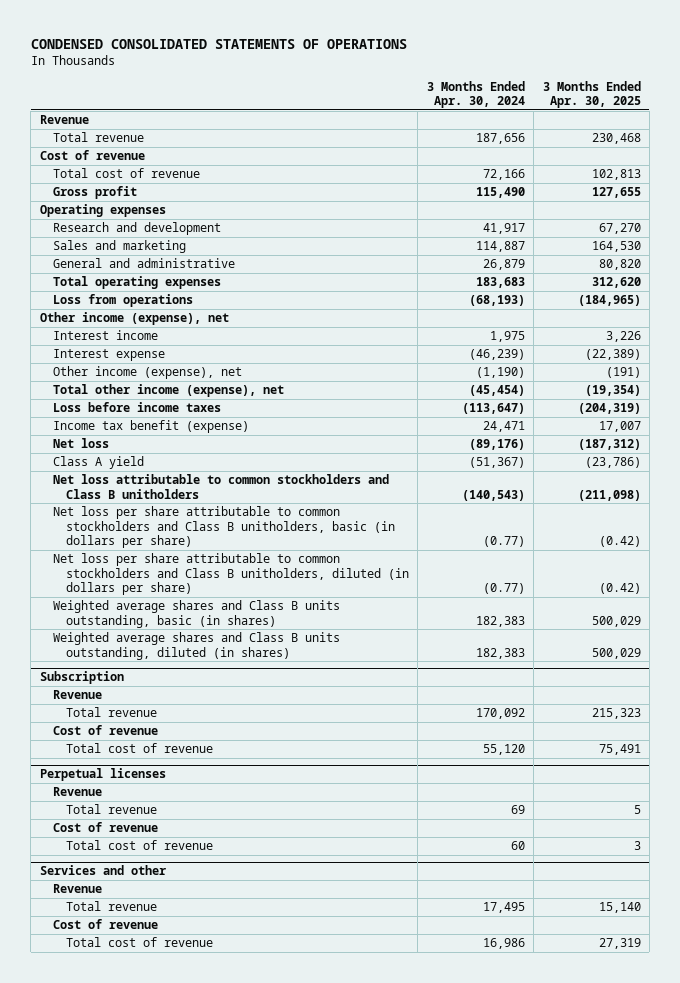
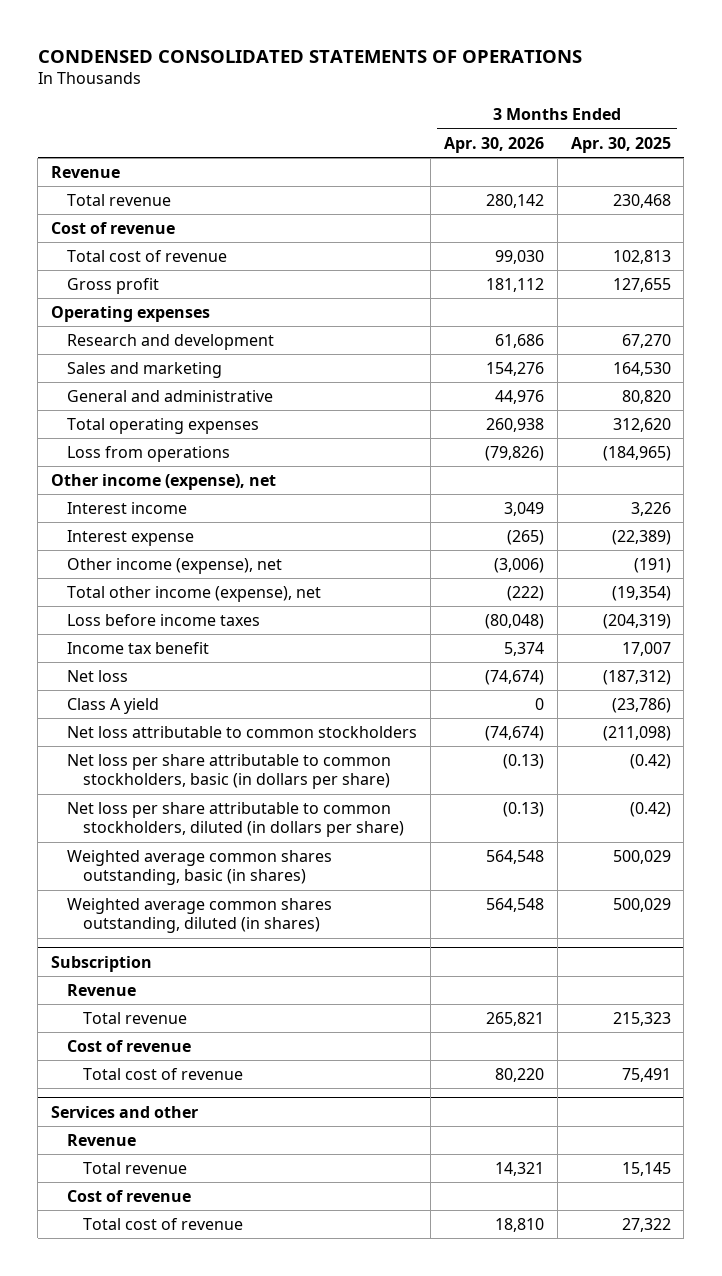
[426,80,525,108] 3 Months Ended Apr. 30, 2024 -> none
none -> [443,136,544,153] Apr. 30, 2026
[52,420,249,434] Income tax benefit (expense) -> [66,641,209,654] Income tax benefit
[52,474,389,499] Net loss attributable to common stockholders and Class B unitholders -> [66,725,417,738] Net loss attributable to common stockholders
[52,506,396,548] Net loss per share attributable to common stockholders and Class B unitholders, basic (in dollars per share) -> [66,753,391,790] Net loss per share attributable to common stockholders, basic (in dollars per share)
[52,553,410,595] Net loss per share attributable to common stockholders and Class B unitholders, diluted (in dollars per share) -> [66,801,404,838] Net loss per share attributable to common stockholders, diluted (in dollars per share)
[52,600,340,628] Weighted average shares and Class B units outstanding, basic (in shares) -> [66,849,332,886] Weighted average common shares outstanding, basic (in shares)
[52,632,340,660] Weighted average shares and Class B units outstanding, diluted (in shares) -> [66,897,332,934] Weighted average common shares outstanding, diluted (in shares)
[39,768,166,782] Perpetual licenses -> none
[52,787,102,797] Revenue -> none
[66,804,158,815] Total revenue -> none
[52,822,158,833] Cost of revenue -> none
[66,840,214,851] Total cost of revenue -> none
[598,902,641,914] 15,140 -> [621,1161,671,1176] 15,145
[598,938,641,950] 27,319 -> [621,1217,671,1232] 27,322

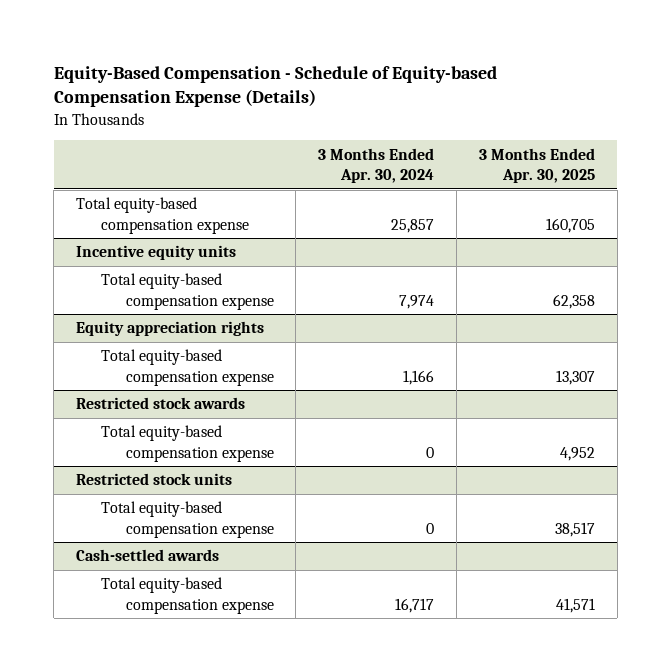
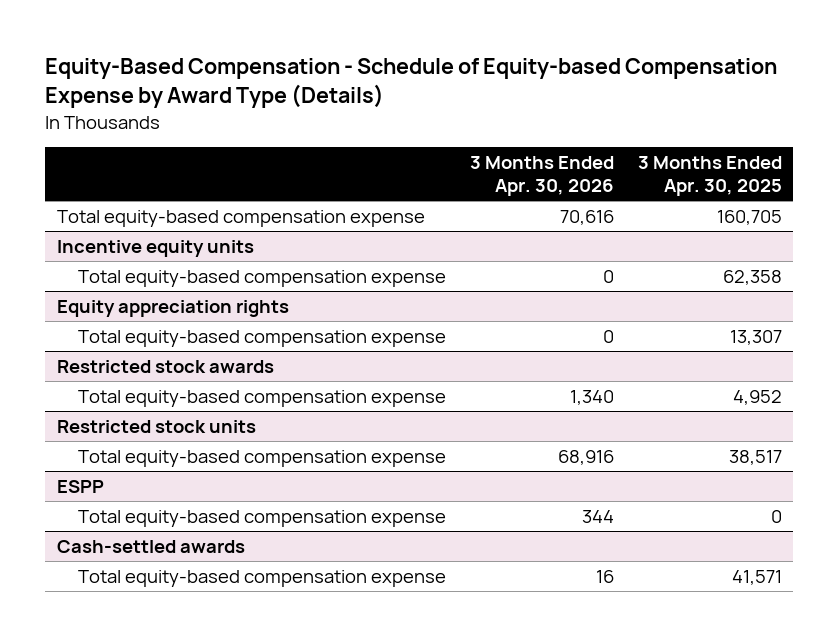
[53,65,497,108] Equity-Based Compensation - Schedule of Equity-based Compensation Expense (Details) -> [45,58,778,109] Equity-Based Compensation - Schedule of Equity-based Compensation Expense by Award Type (Details)
[318,147,435,184] 3 Months Ended Apr. 30, 2024 -> none
none -> [469,156,614,196] 3 Months Ended Apr. 30, 2026
none -> [57,479,105,493] ESPP
none -> [77,509,446,527] Total equity-based compensation expense

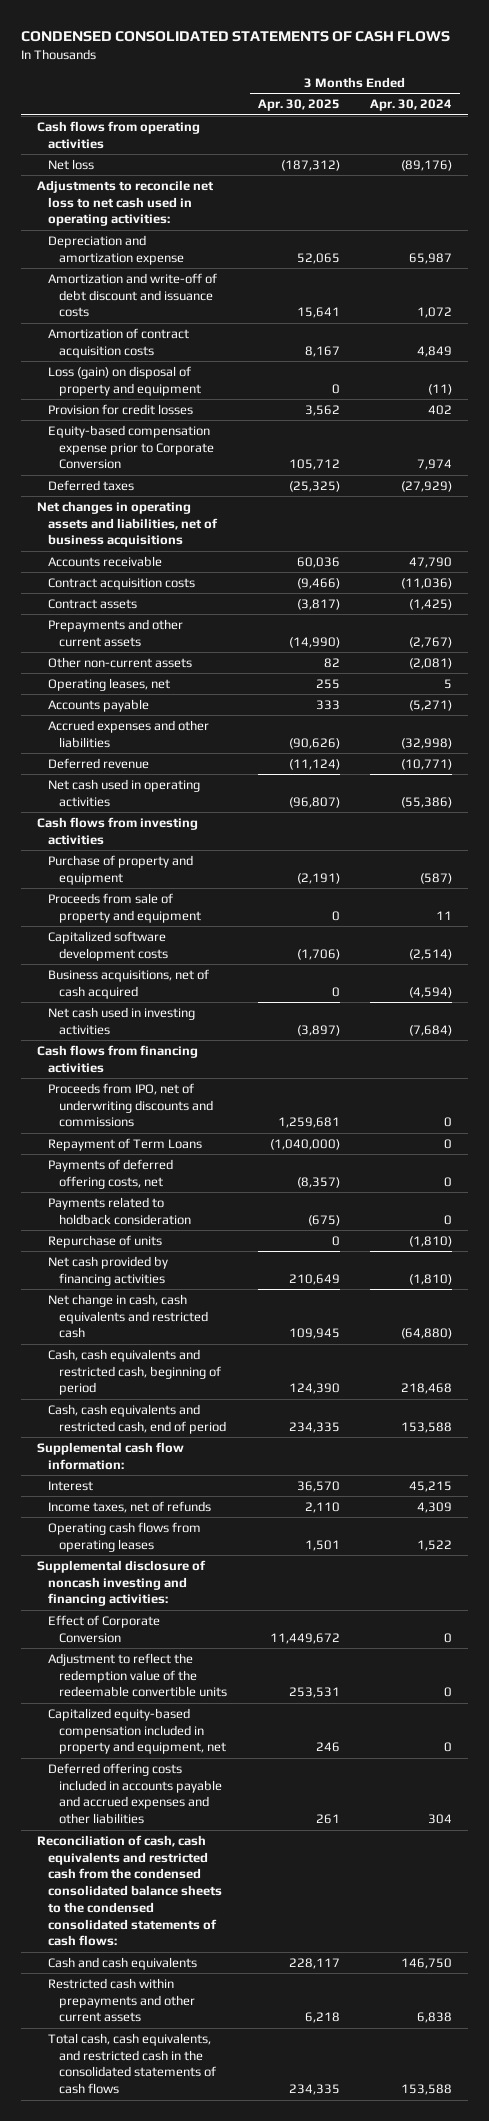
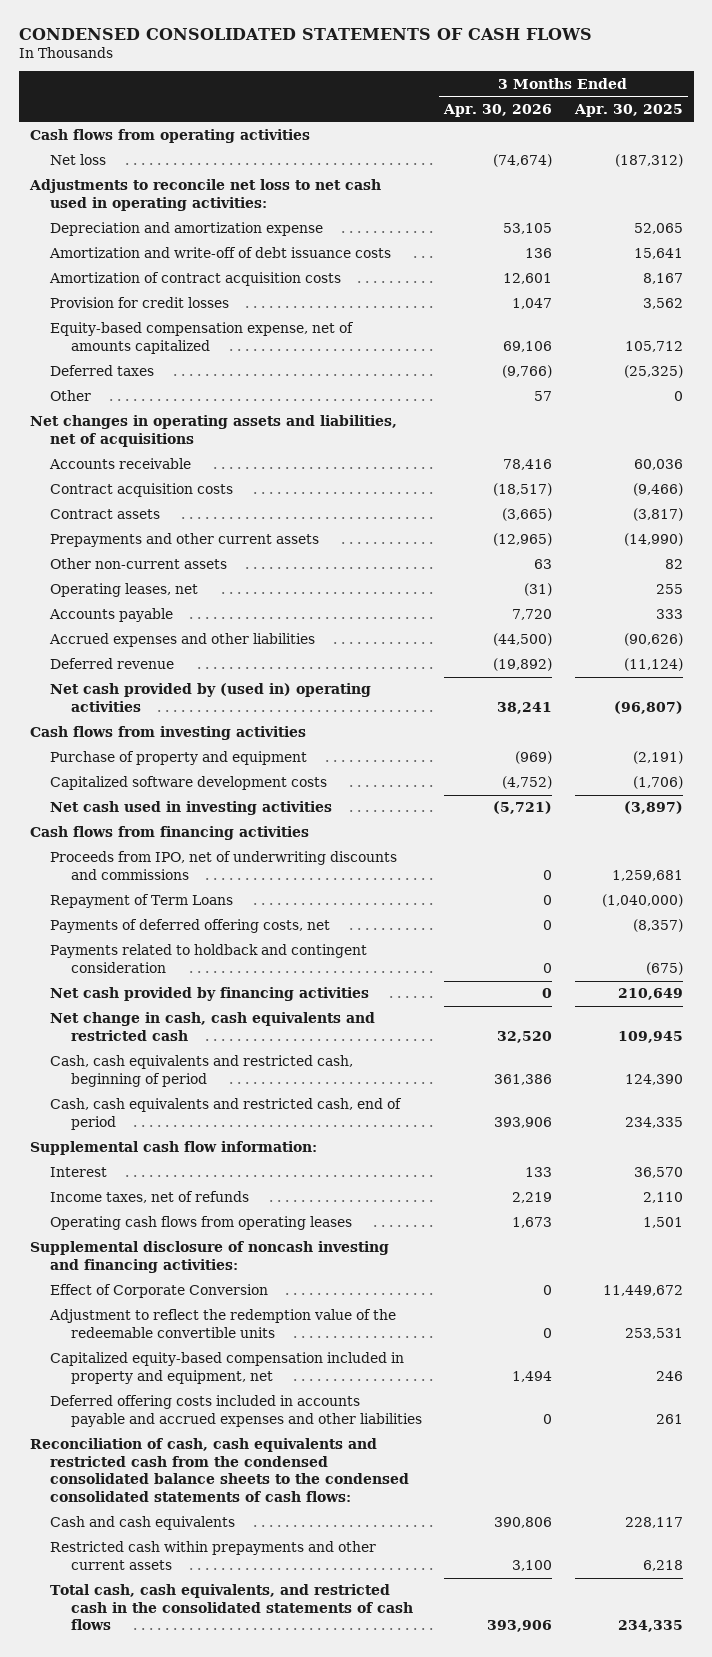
[370,99,453,112] Apr. 30, 2024 -> none
none -> [443,103,553,117] Apr. 30, 2026
[47,272,217,318] Amortization and write-off of debt discount and issuance costs -> [49,247,392,259] Amortization and write-off of debt issuance costs
[47,365,202,396] Loss (gain) on disposal of property and equipment -> none
[47,424,215,470] Equity-based compensation expense prior to Corporate Conversion -> [50,322,355,354] Equity-based compensation expense, net of amounts capitalized
none -> [50,390,92,402] Other
[36,500,218,548] Net changes in operating assets and liabilities, net of business acquisitions -> [29,415,397,447] Net changes in operating assets and liabilities, net of acquisitions
[47,778,200,807] Net cash used in operating activities -> [50,683,372,712] Net cash provided by (used in) operating activities
[47,892,202,923] Proceeds from sale of property and equipment -> none
[47,968,209,999] Business acquisitions, net of cash acquired -> none
[47,1234,162,1248] Repurchase of units -> none
[47,1196,192,1225] Payments related to holdback consideration -> [50,944,368,973] Payments related to holdback and contingent consideration

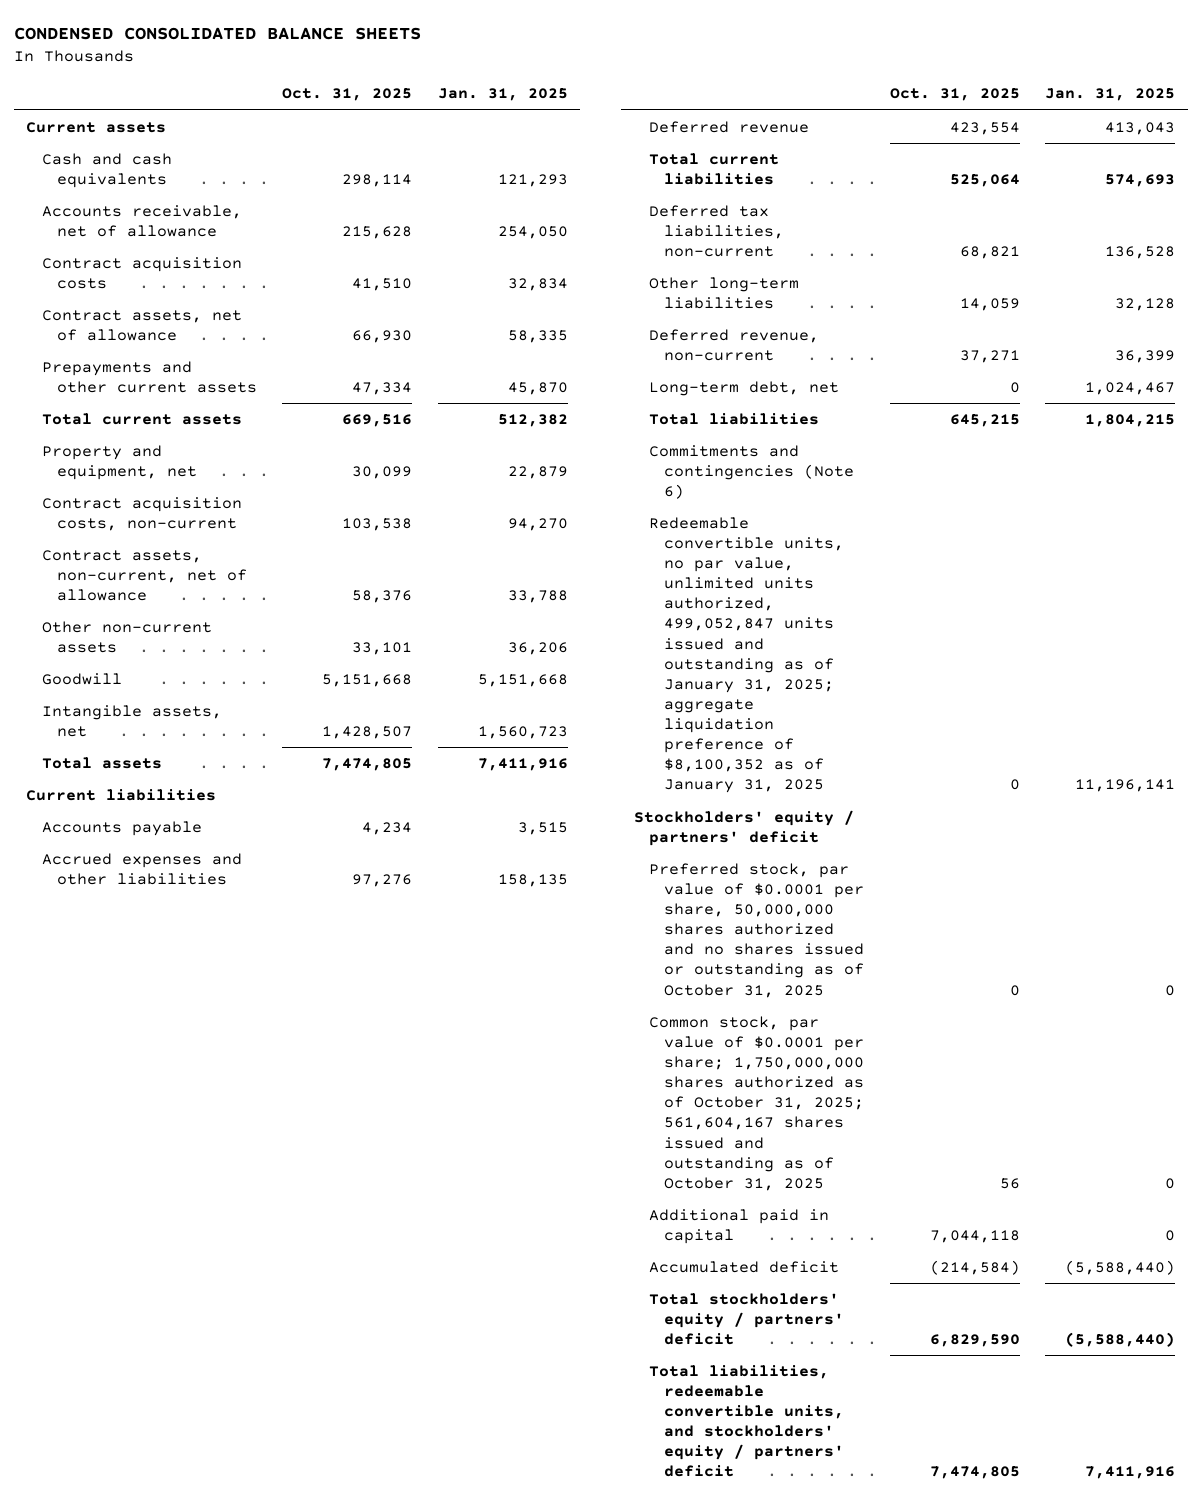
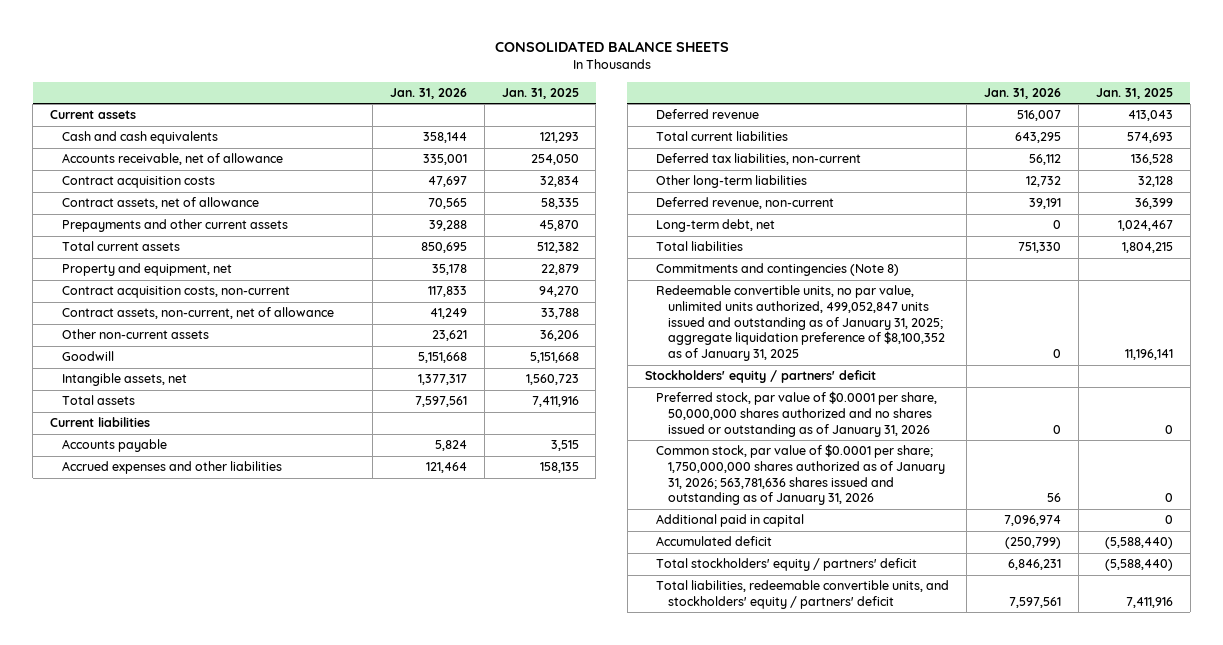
[13,27,421,41] CONDENSED CONSOLIDATED BALANCE SHEETS -> [494,41,729,53] CONSOLIDATED BALANCE SHEETS
[282,88,413,102] Oct. 31, 2025 -> none
none -> [389,87,467,99] Jan. 31, 2026
[649,444,855,500] Commitments and contingencies (Note 6) -> [656,263,900,277] Commitments and contingencies (Note 8)
[649,862,865,998] Preferred stock, par value of $0.0001 per share, 50,000,000 shares authorized and no shares issued or outstanding as of October 31, 2025 -> [656,391,938,437] Preferred stock, par value of $0.0001 per share, 50,000,000 shares authorized and no shares issued or outstanding as of January 31, 2026
[649,1015,865,1191] Common stock, par value of $0.0001 per share; 1,750,000,000 shares authorized as of October 31, 2025; 561,604,167 shares issued and outstanding as of October 31, 2025 -> [656,444,945,506] Common stock, par value of $0.0001 per share; 1,750,000,000 shares authorized as of January 31, 2026; 563,781,636 shares issued and outstanding as of January 31, 2026

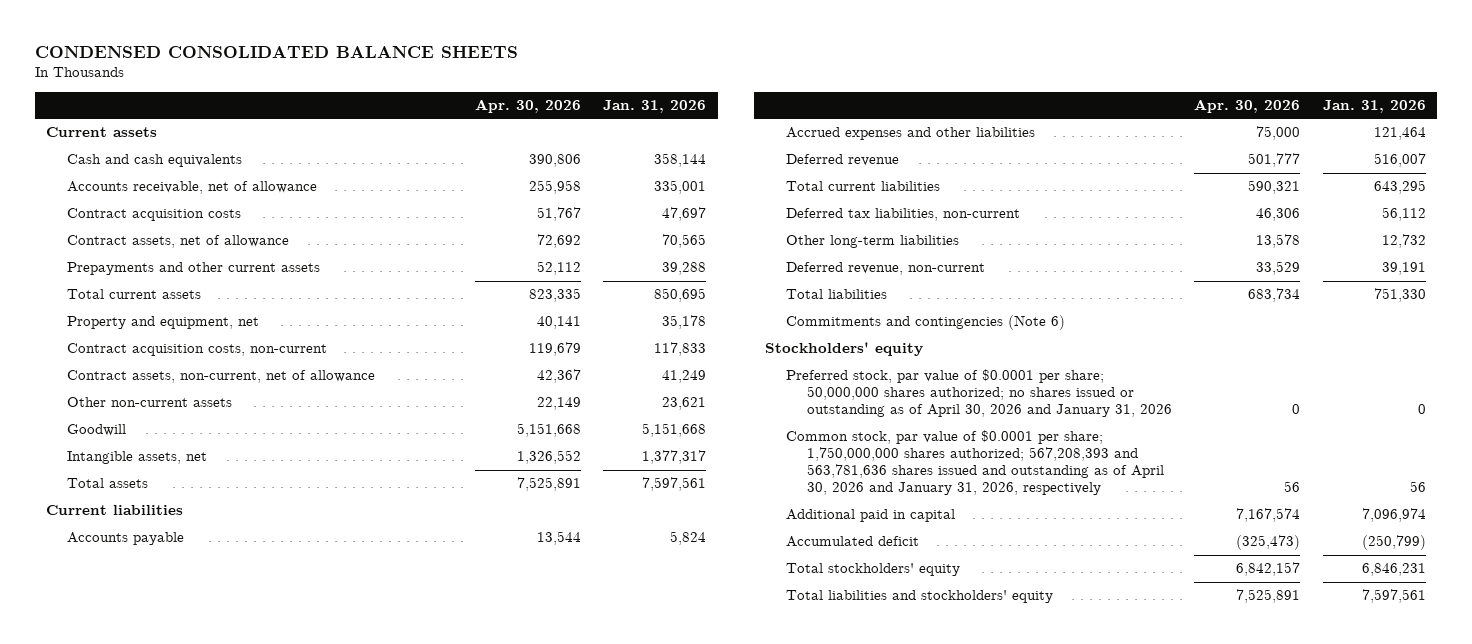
[494,41,729,53] CONSOLIDATED BALANCE SHEETS -> [34,45,518,58] CONDENSED CONSOLIDATED BALANCE SHEETS
[501,87,579,99] Jan. 31, 2025 -> none
none -> [475,99,582,114] Apr. 30, 2026
[656,219,776,233] Long-term debt, net -> none
[656,285,945,362] Redeemable convertible units, no par value, unlimited units authorized, 499,052,847 units issued and outstanding as of January 31, 2025; aggregate liquidation preference of $8,100,352 as of January 31, 2025 -> none
[656,263,900,277] Commitments and contingencies (Note 8) -> [786,315,1066,331] Commitments and contingencies (Note 6)
[644,370,876,384] Stockholders' equity / partners' deficit -> [765,342,924,357] Stockholders' equity
[656,391,938,437] Preferred stock, par value of $0.0001 per share, 50,000,000 shares authorized and no shares issued or outstanding as of January 31, 2026 -> [786,369,1173,418] Preferred stock, par value of $0.0001 per share; 50,000,000 shares authorized; no shares issued or outstanding as of April 30, 2026 and January 31, 2026
[656,444,945,506] Common stock, par value of $0.0001 per share; 1,750,000,000 shares authorized as of January 31, 2026; 563,781,636 shares issued and outstanding as of January 31, 2026 -> [786,430,1165,496] Common stock, par value of $0.0001 per share; 1,750,000,000 shares authorized; 567,208,393 and 563,781,636 shares issued and outstanding as of April 30, 2026 and January 31, 2026, respectively
[656,558,918,572] Total stockholders' equity / partners' deficit -> [786,563,961,577] Total stockholders' equity
[656,580,950,609] Total liabilities, redeemable convertible units, and stockholders' equity / partners' deficit -> [786,590,1054,604] Total liabilities and stockholders' equity

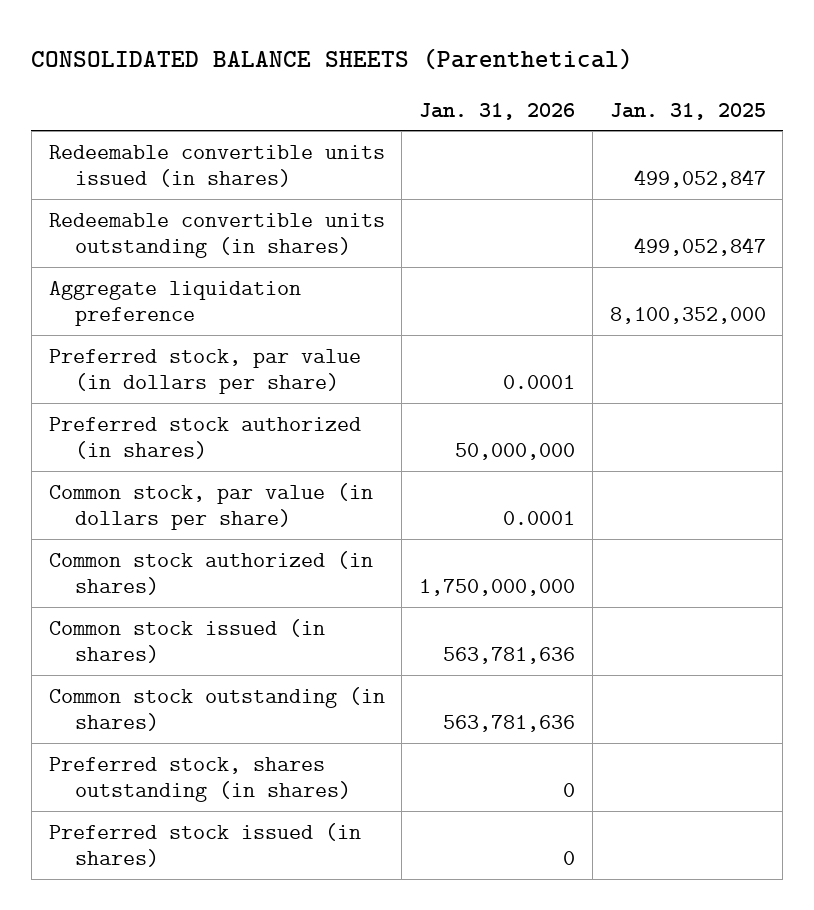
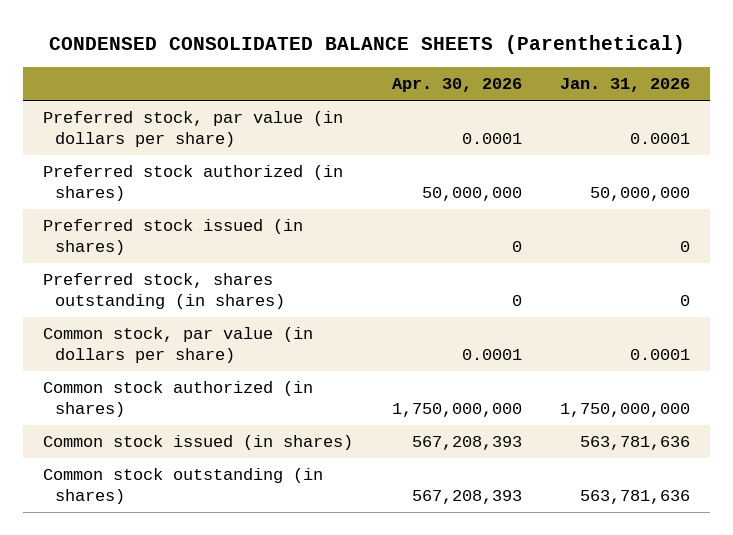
[31,47,634,70] CONSOLIDATED BALANCE SHEETS (Parenthetical) -> [48,34,685,54] CONDENSED CONSOLIDATED BALANCE SHEETS (Parenthetical)
[609,102,766,120] Jan. 31, 2025 -> none
none -> [391,78,522,93] Apr. 30, 2026
[48,144,385,188] Redeemable convertible units issued (in shares) -> none
[48,212,385,259] Redeemable convertible units outstanding (in shares) -> none
[48,280,301,327] Aggregate liquidation preference -> none
[48,822,361,868] Preferred stock issued (in shares) -> [42,219,303,256] Preferred stock issued (in shares)
[48,756,351,803] Preferred stock, shares outstanding (in shares) -> [42,273,286,310] Preferred stock, shares outstanding (in shares)

